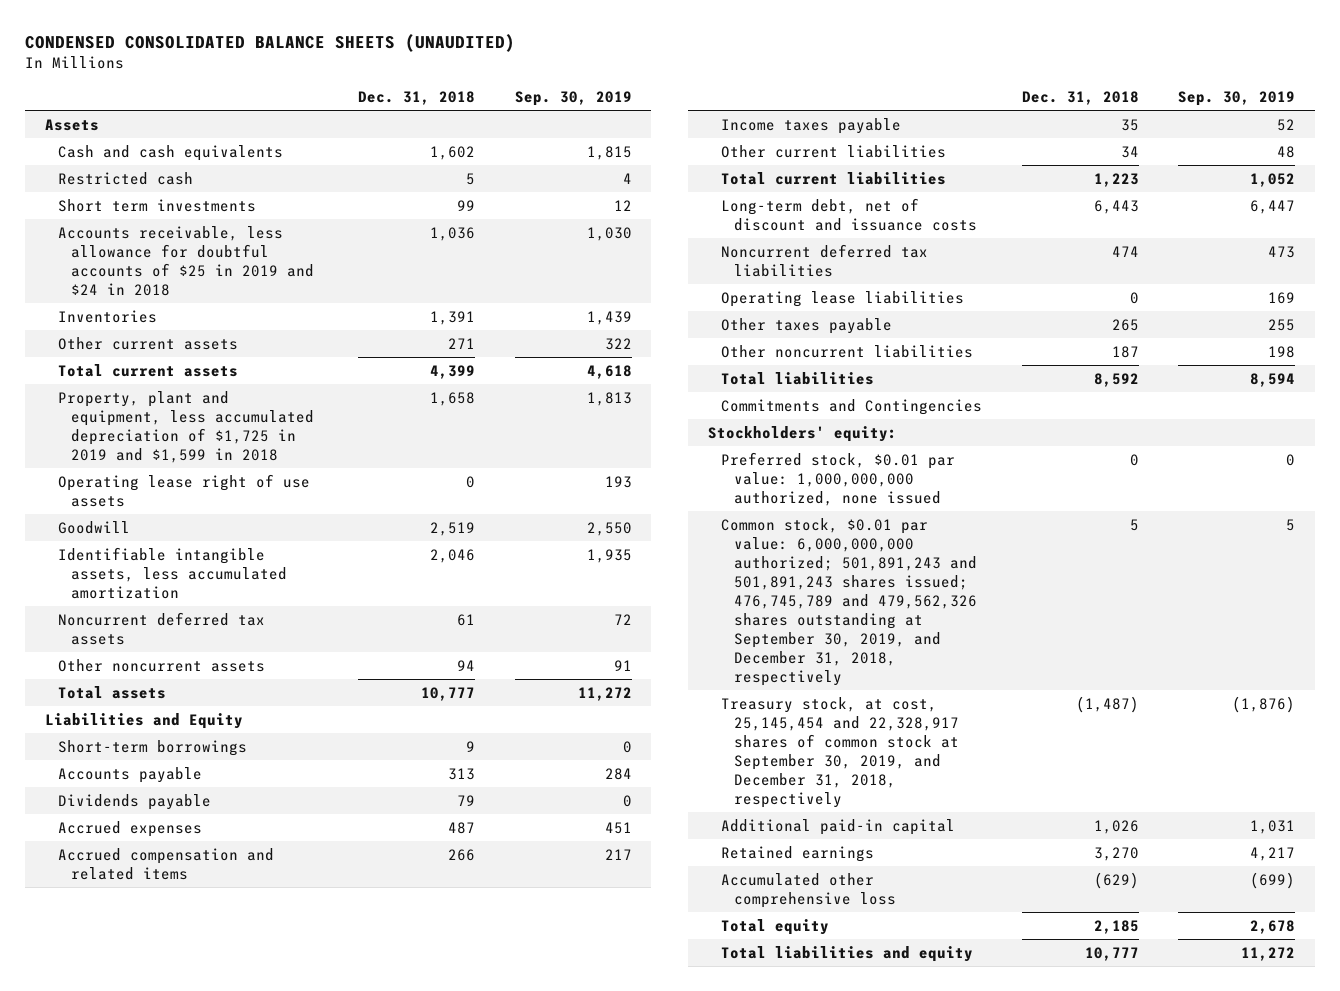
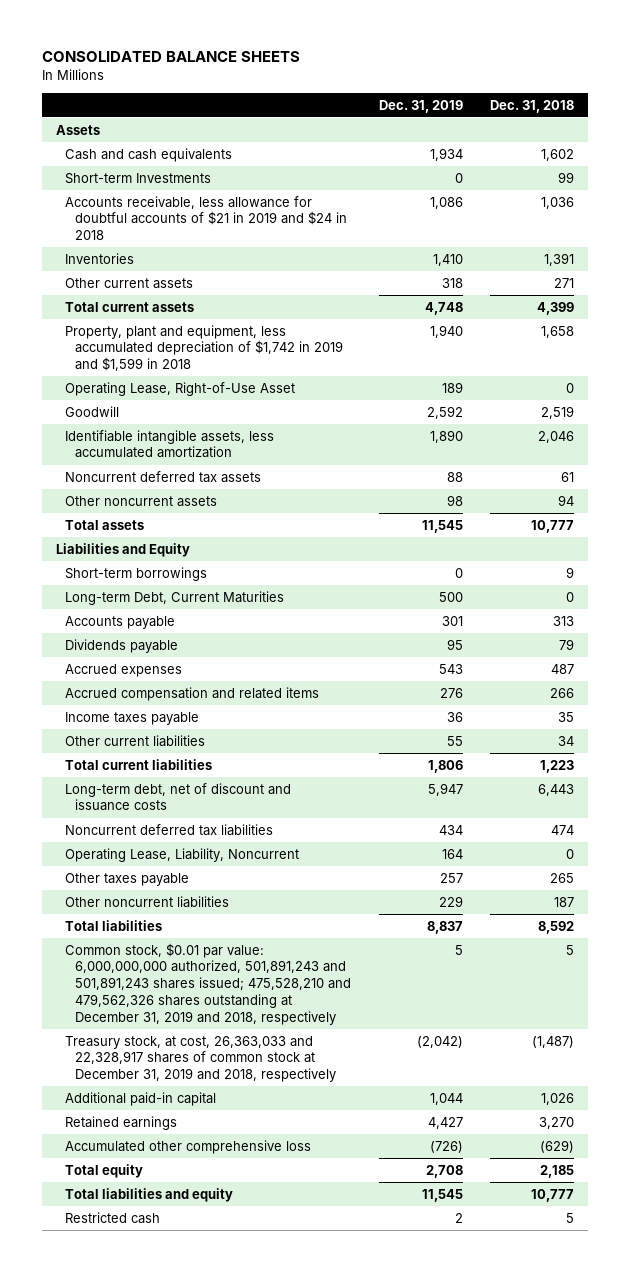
[25,34,516,53] CONDENSED CONSOLIDATED BALANCE SHEETS (UNAUDITED) -> [41,51,300,63] CONSOLIDATED BALANCE SHEETS
[514,90,632,106] Sep. 30, 2019 -> none
none -> [378,99,463,113] Dec. 31, 2019
[58,198,257,212] Short term investments -> [65,172,212,184] Short-term Investments
[58,225,315,296] Accounts receivable, less allowance for doubtful accounts of $25 in 2019 and $24 in 2018 -> [65,195,347,241] Accounts receivable, less allowance for doubtful accounts of $21 in 2019 and $24 in 2018
[58,390,315,463] Property, plant and equipment, less accumulated depreciation of $1,725 in 2019 and $1,599 in 2018 -> [65,324,343,372] Property, plant and equipment, less accumulated depreciation of $1,742 in 2019 and $1,599 in 2018
[58,473,311,507] Operating lease right of use assets -> [65,381,296,396] Operating Lease, Right-of-Use Asset
none -> [65,590,285,605] Long-term Debt, Current Maturities
[721,290,965,307] Operating lease liabilities -> [65,847,300,862] Operating Lease, Liability, Noncurrent
[721,398,983,415] Commitments and Contingencies -> none
[708,425,898,442] Stockholders' equity: -> none
[721,451,956,506] Preferred stock, $0.01 par value: 1,000,000,000 authorized, none issued -> none
[721,517,978,687] Common stock, $0.01 par value: 6,000,000,000 authorized; 501,891,243 and 501,891,243 shares issued; 476,745,789 and 479,562,326 shares outstanding at September 30, 2019, and December 31, 2018, respectively -> [65,942,351,1025] Common stock, $0.01 par value: 6,000,000,000 authorized, 501,891,243 and 501,891,243 shares issued; 475,528,210 and 479,562,326 shares outstanding at December 31, 2019 and 2018, respectively
[721,696,960,808] Treasury stock, at cost, 25,145,454 and 22,328,917 shares of common stock at September 30, 2019, and December 31, 2018, respectively -> [65,1035,336,1083] Treasury stock, at cost, 26,363,033 and 22,328,917 shares of common stock at December 31, 2019 and 2018, respectively
[58,171,194,185] Restricted cash -> [65,1211,161,1224] Restricted cash

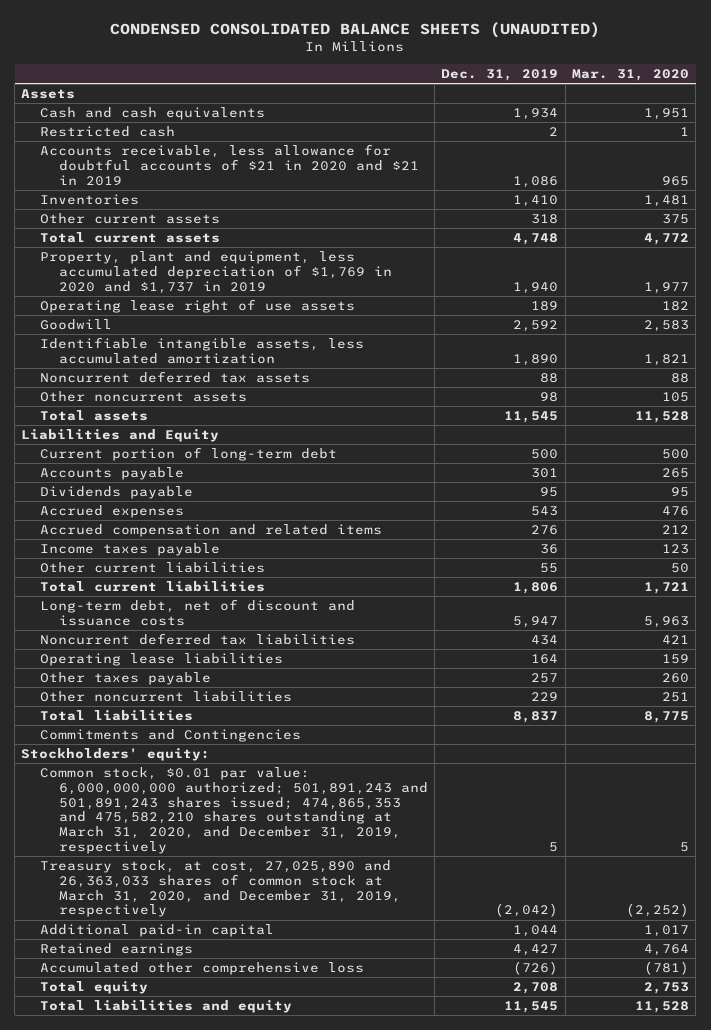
[41,51,300,63] CONSOLIDATED BALANCE SHEETS -> [110,22,601,39] CONDENSED CONSOLIDATED BALANCE SHEETS (UNAUDITED)
[490,99,575,113] Dec. 31, 2018 -> none
none -> [572,68,690,81] Mar. 31, 2020
[65,172,212,184] Short-term Investments -> none
[65,1211,161,1224] Restricted cash -> [40,126,176,138] Restricted cash
[65,195,347,241] Accounts receivable, less allowance for doubtful accounts of $21 in 2019 and $24 in 2018 -> [40,144,419,186] Accounts receivable, less allowance for doubtful accounts of $21 in 2020 and $21 in 2019
[65,324,343,372] Property, plant and equipment, less accumulated depreciation of $1,742 in 2019 and $1,599 in 2018 -> [40,251,392,294] Property, plant and equipment, less accumulated depreciation of $1,769 in 2020 and $1,737 in 2019
[65,381,296,396] Operating Lease, Right-of-Use Asset -> [40,299,356,314] Operating lease right of use assets
[65,566,208,581] Short-term borrowings -> none
[65,590,285,605] Long-term Debt, Current Maturities -> [40,447,338,462] Current portion of long-term debt
[65,847,300,862] Operating Lease, Liability, Noncurrent -> [40,653,284,667] Operating lease liabilities
none -> [40,729,302,743] Commitments and Contingencies
none -> [21,748,211,762] Stockholders' equity:
[65,942,351,1025] Common stock, $0.01 par value: 6,000,000,000 authorized, 501,891,243 and 501,891,243 shares issued; 475,528,210 and 479,562,326 shares outstanding at December 31, 2019 and 2018, respectively -> [40,767,428,854] Common stock, $0.01 par value: 6,000,000,000 authorized; 501,891,243 and 501,891,243 shares issued; 474,865,353 and 475,582,210 shares outstanding at March 31, 2020, and December 31, 2019, respectively
[65,1035,336,1083] Treasury stock, at cost, 26,363,033 and 22,328,917 shares of common stock at December 31, 2019 and 2018, respectively -> [40,860,401,918] Treasury stock, at cost, 27,025,890 and 26,363,033 shares of common stock at March 31, 2020, and December 31, 2019, respectively

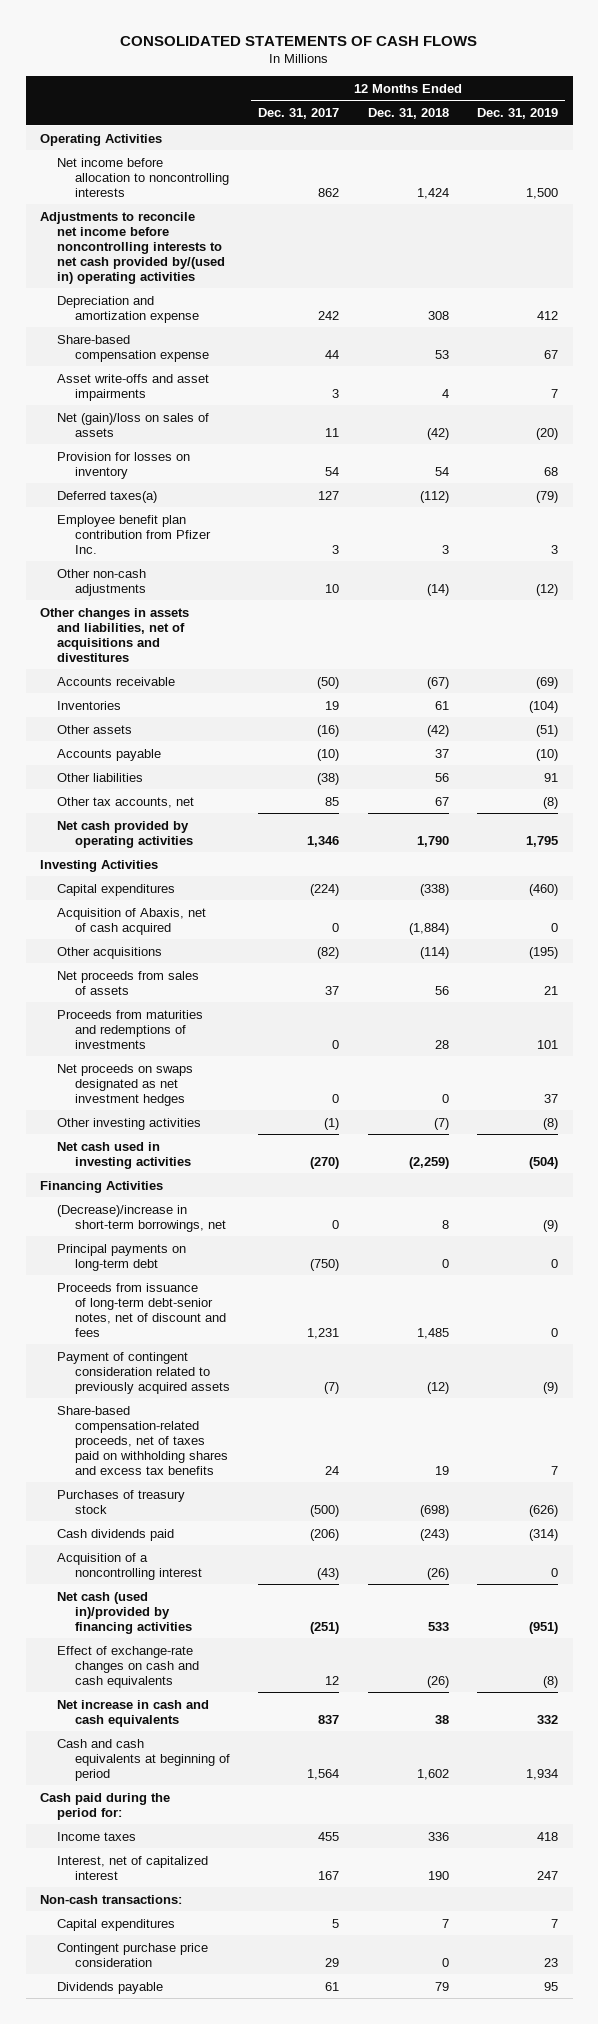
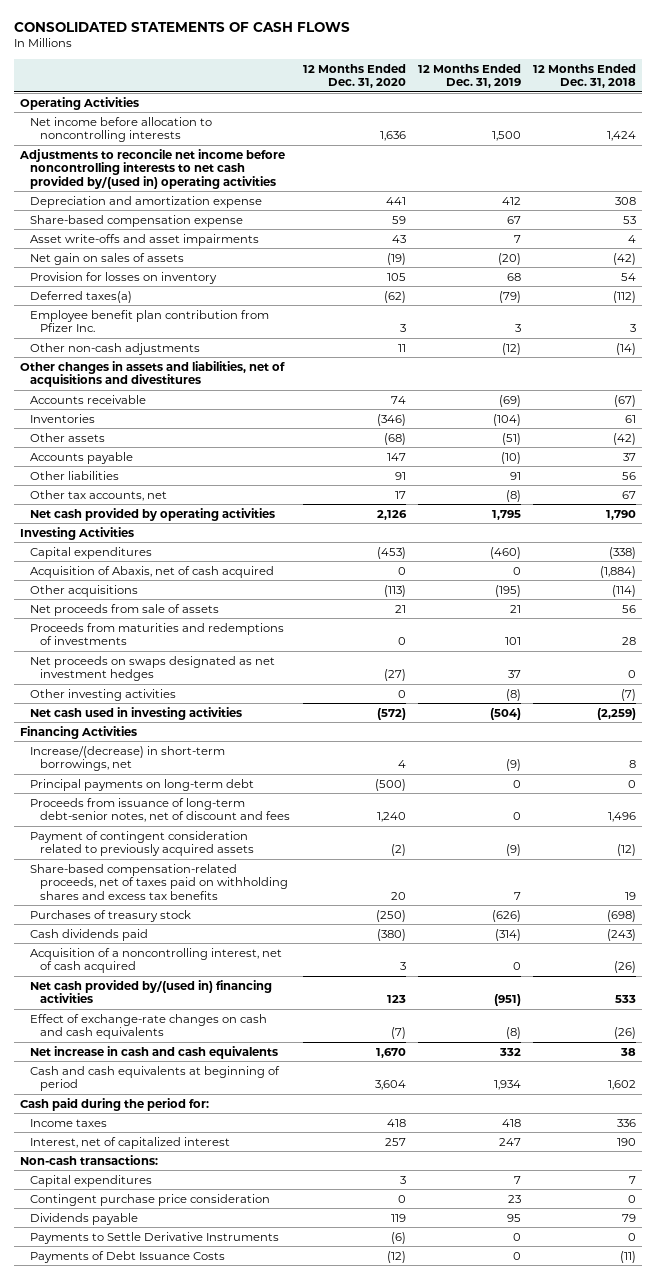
[258,108,340,120] Dec. 31, 2017 -> none
none -> [302,63,406,89] 12 Months Ended Dec. 31, 2020
[57,412,210,437] Net (gain)/loss on sales of assets -> [30,252,185,265] Net gain on sales of assets
[57,970,200,995] Net proceeds from sales of assets -> [30,603,220,616] Net proceeds from sale of assets
[57,1204,226,1232] (Decrease)/increase in short-term borrowings, net -> [30,745,226,772] Increase/(decrease) in short-term borrowings, net
[416,1327,449,1339] 1,485 -> [608,812,637,823] 1,496
[57,1552,202,1580] Acquisition of a noncontrolling interest -> [30,947,283,974] Acquisition of a noncontrolling interest, net of cash acquired
[57,1591,192,1634] Net cash (used in)/provided by financing activities -> [30,979,273,1004] Net cash provided by/(used in) financing activities
none -> [30,1231,280,1244] Payments to Settle Derivative Instruments
none -> [30,1250,226,1263] Payments of Debt Issuance Costs

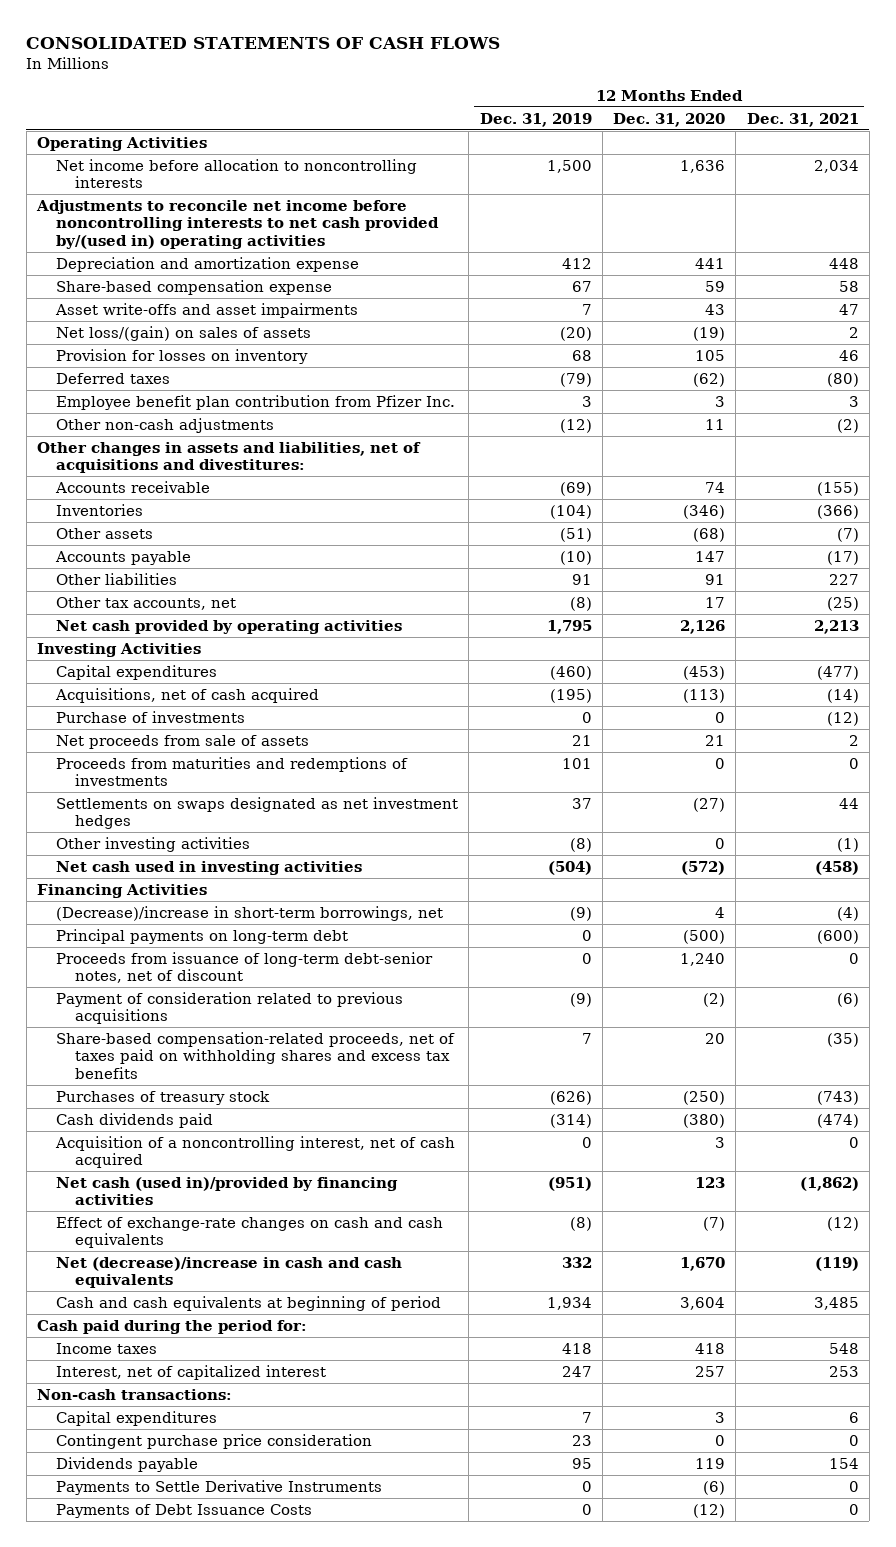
[533,63,637,89] 12 Months Ended Dec. 31, 2018 -> none
none -> [746,112,859,127] Dec. 31, 2021
[30,252,185,265] Net gain on sales of assets -> [56,325,312,341] Net loss/(gain) on sales of assets
[30,290,133,303] Deferred taxes(a) -> [56,372,171,384] Deferred taxes
[19,360,285,388] Other changes in assets and liabilities, net of acquisitions and divestitures -> [37,441,422,474] Other changes in assets and liabilities, net of acquisitions and divestitures:
[30,565,275,578] Acquisition of Abaxis, net of cash acquired -> none
[30,584,139,597] Other acquisitions -> [55,687,320,703] Acquisitions, net of cash acquired
none -> [56,710,246,723] Purchase of investments
[30,655,276,682] Net proceeds on swaps designated as net investment hedges -> [56,796,459,830] Settlements on swaps designated as net investment hedges
[30,745,226,772] Increase/(decrease) in short-term borrowings, net -> [56,905,444,921] (Decrease)/increase in short-term borrowings, net
[30,797,291,823] Proceeds from issuance of long-term debt-senior notes, net of discount and fees -> [56,951,434,984] Proceeds from issuance of long-term debt-senior notes, net of discount
[30,830,255,857] Payment of contingent consideration related to previously acquired assets -> [56,991,404,1025] Payment of consideration related to previous acquisitions
[30,979,273,1004] Net cash provided by/(used in) financing activities -> [56,1176,399,1206] Net cash (used in)/provided by financing activities
[30,1045,279,1059] Net increase in cash and cash equivalents -> [56,1256,403,1289] Net (decrease)/increase in cash and cash equivalents

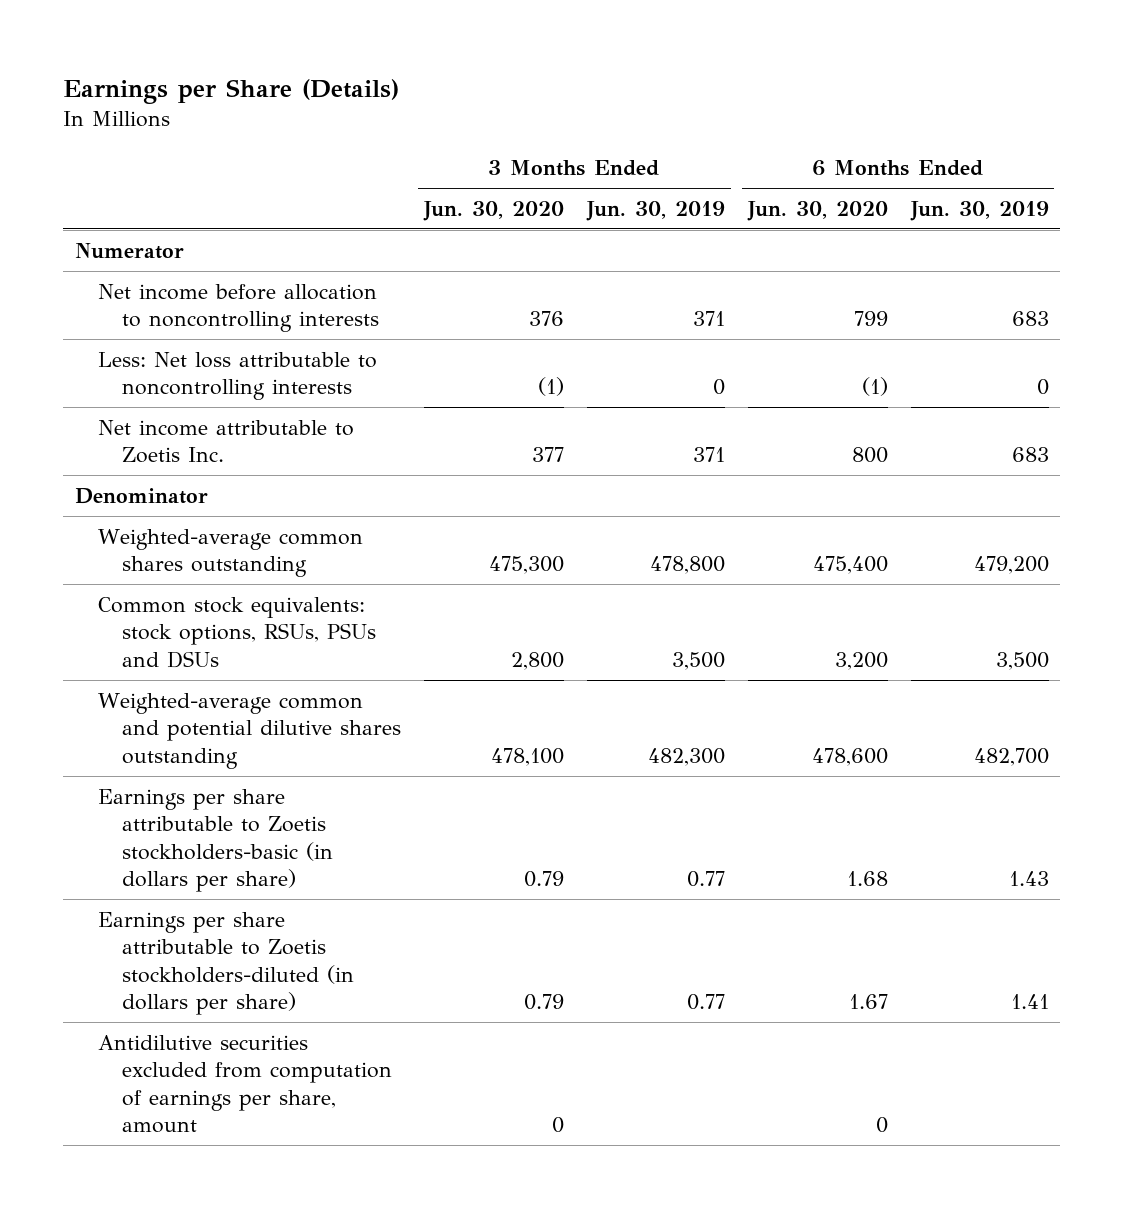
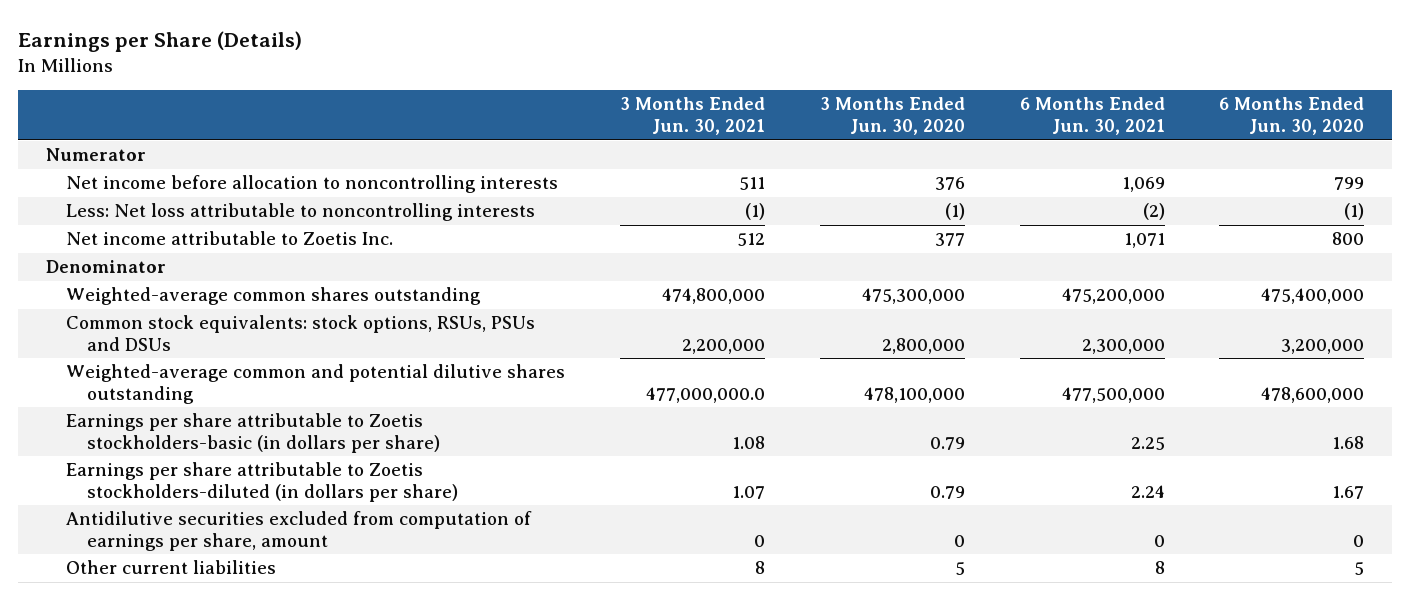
[585,200,725,221] Jun. 30, 2019 -> none
[909,200,1049,221] Jun. 30, 2019 -> none
none -> [620,97,766,136] 3 Months Ended Jun. 30, 2021
none -> [1019,97,1165,136] 6 Months Ended Jun. 30, 2021
[488,556,564,575] 475,300 -> [861,288,965,305] 475,300,000
[812,556,888,575] 475,400 -> [1261,288,1365,305] 475,400,000
[510,651,564,670] 2,800 -> [881,338,965,355] 2,800,000
[834,651,888,670] 3,200 -> [1281,339,1365,355] 3,200,000
[490,747,564,766] 478,100 -> [863,387,965,404] 478,100,000
[811,747,888,766] 478,600 -> [1261,387,1365,404] 478,600,000
none -> [66,560,277,575] Other current liabilities

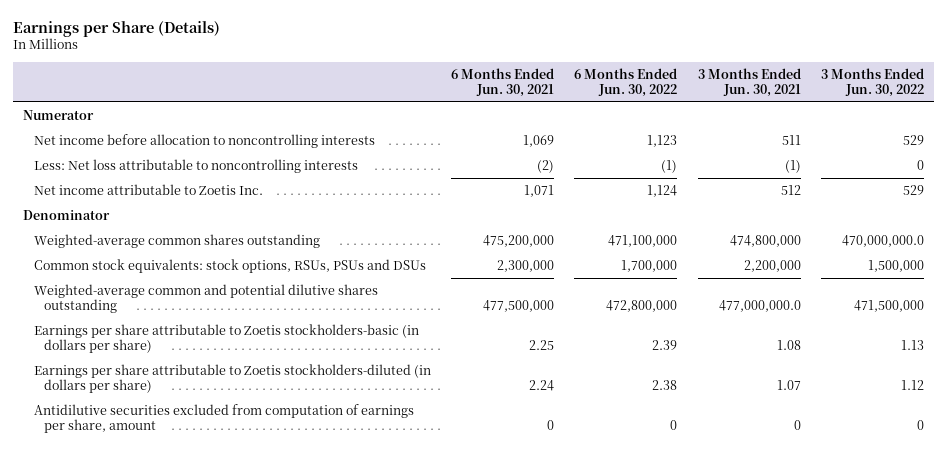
[819,97,965,136] 3 Months Ended Jun. 30, 2020 -> none
[1219,97,1365,136] 6 Months Ended Jun. 30, 2020 -> none
none -> [574,67,678,97] 6 Months Ended Jun. 30, 2022
none -> [821,67,925,97] 3 Months Ended Jun. 30, 2022
[66,560,277,575] Other current liabilities -> none

